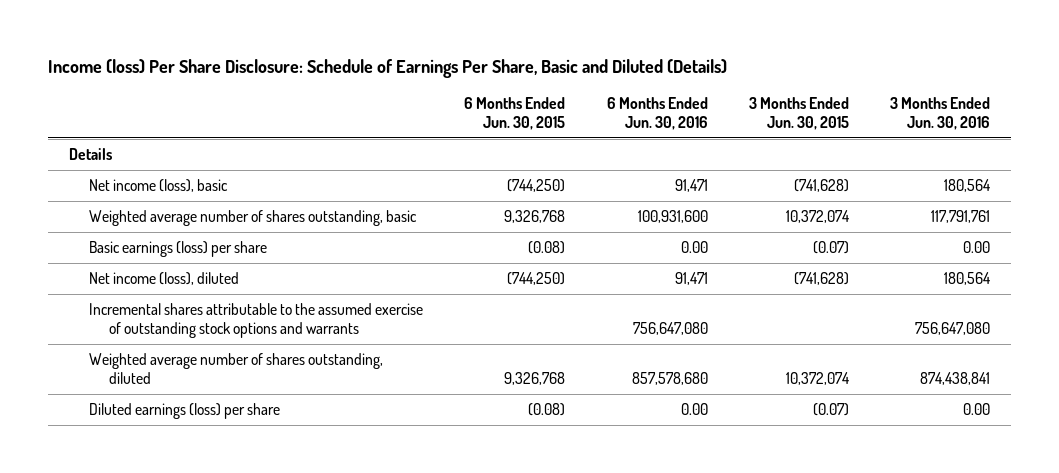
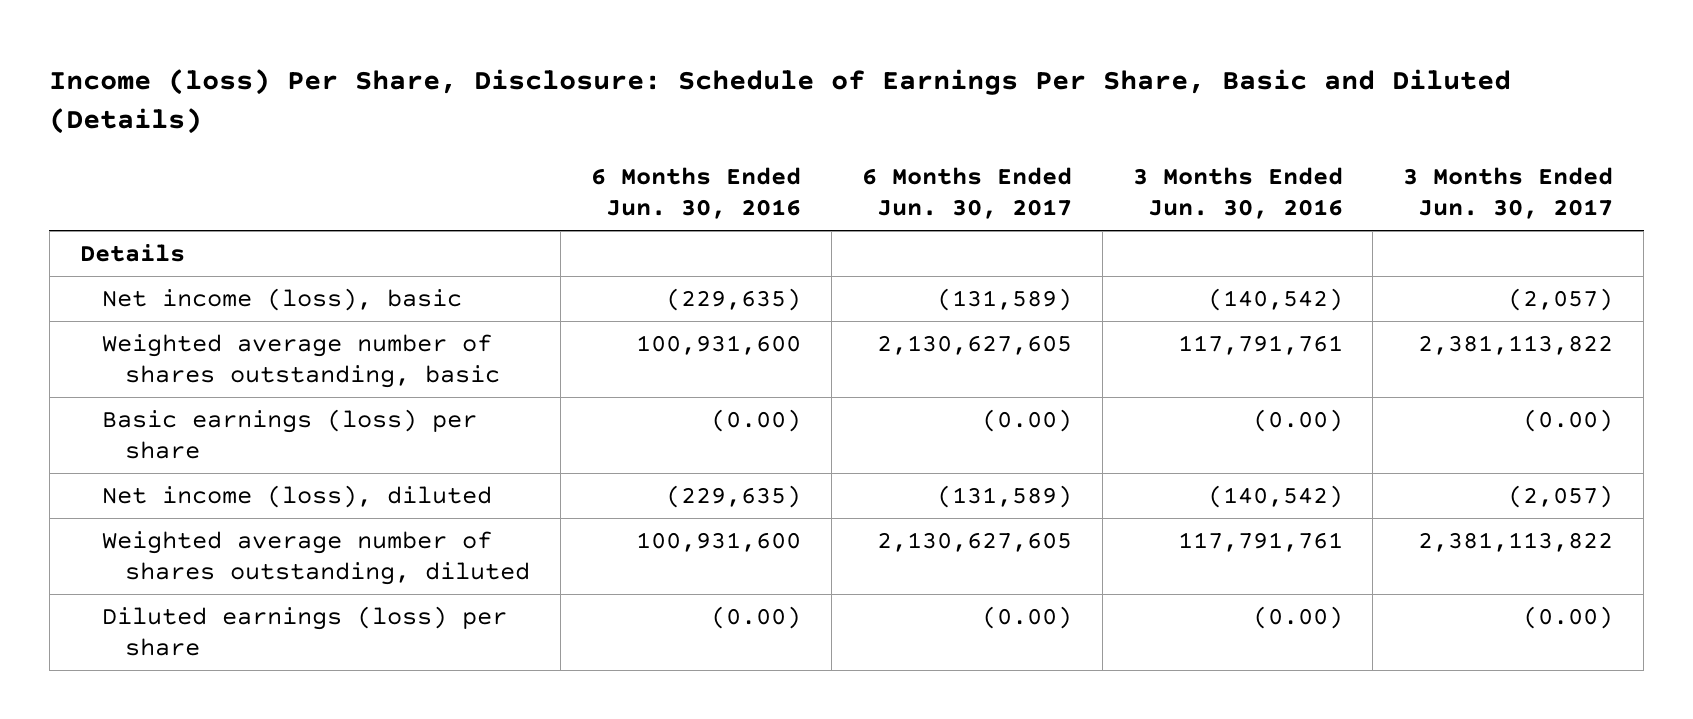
[48,58,728,78] Income (loss) Per Share Disclosure: Schedule of Earnings Per Share, Basic and Diluted (Details) -> [49,68,1512,135] Income (loss) Per Share, Disclosure: Schedule of Earnings Per Share, Basic and Diluted (Details)
[464,97,566,131] 6 Months Ended Jun. 30, 2015 -> none
[748,97,849,131] 3 Months Ended Jun. 30, 2015 -> none
none -> [861,166,1072,220] 6 Months Ended Jun. 30, 2017
none -> [1403,166,1614,220] 3 Months Ended Jun. 30, 2017
[674,179,708,193] 91,471 -> [665,288,801,312] (229,635)
[943,179,991,193] 180,564 -> [1207,288,1343,312] (140,542)
[89,303,424,339] Incremental shares attributable to the assumed exercise of outstanding stock options and warrants -> none
[680,241,708,254] 0.00 -> [710,409,801,433] (0.00)
[962,241,990,254] 0.00 -> [1252,409,1343,433] (0.00)
[674,272,708,286] 91,471 -> [665,485,801,509] (229,635)
[943,272,991,286] 180,564 -> [1207,485,1343,509] (140,542)
[631,372,708,386] 857,578,680 -> [635,532,801,553] 100,931,600
[919,372,990,386] 874,438,841 -> [1177,532,1343,553] 117,791,761
[680,403,708,416] 0.00 -> [710,606,801,630] (0.00)
[962,403,990,416] 0.00 -> [1252,606,1343,630] (0.00)

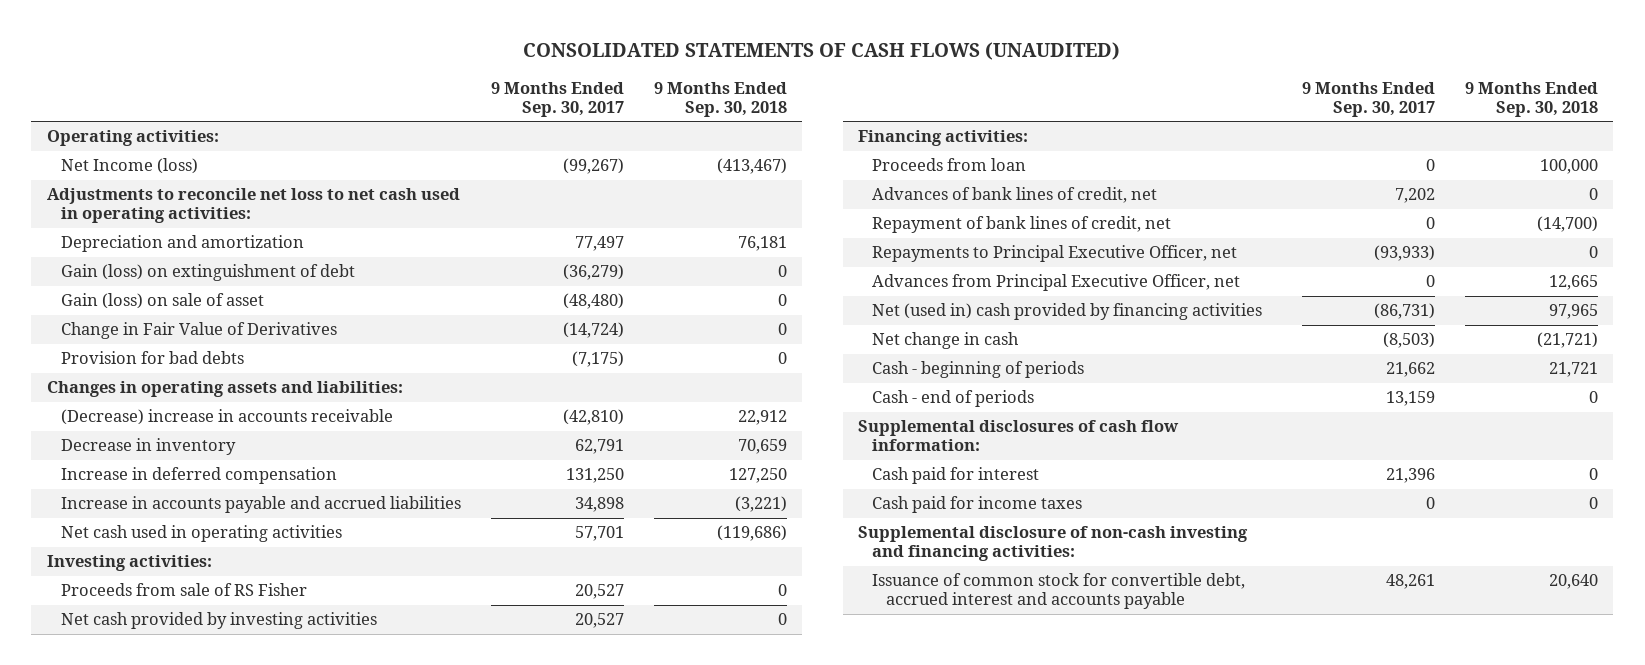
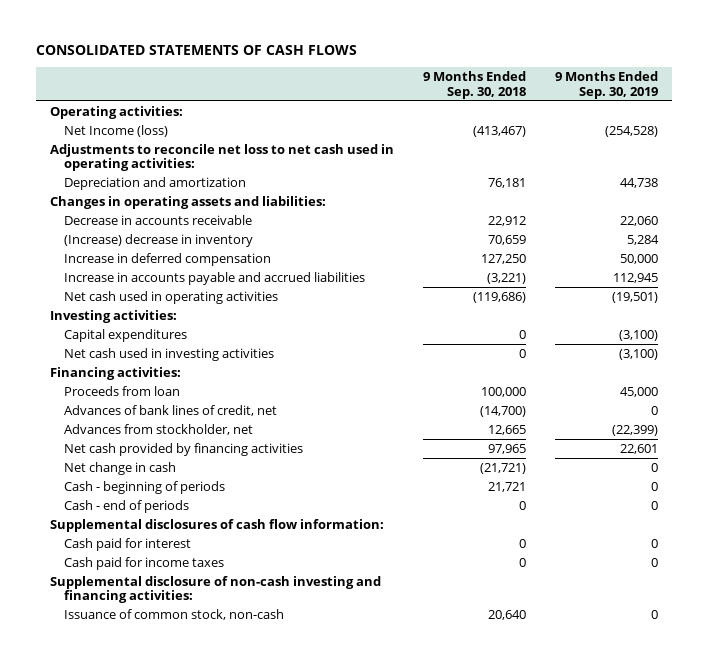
[523,41,1121,60] CONSOLIDATED STATEMENTS OF CASH FLOWS (UNAUDITED) -> [35,45,357,56] CONSOLIDATED STATEMENTS OF CASH FLOWS
[490,81,624,117] 9 Months Ended Sep. 30, 2017 -> none
none -> [555,71,659,99] 9 Months Ended Sep. 30, 2019
[60,264,355,282] Gain (loss) on extinguishment of debt -> none
[60,293,264,310] Gain (loss) on sale of asset -> none
[60,322,337,340] Change in Fair Value of Derivatives -> none
[60,351,244,365] Provision for bad debts -> none
[60,409,393,426] (Decrease) increase in accounts receivable -> [63,214,252,225] Decrease in accounts receivable
[60,438,236,456] Decrease in inventory -> [63,233,253,247] (Increase) decrease in inventory
[60,583,307,597] Proceeds from sale of RS Fisher -> none
none -> [63,328,187,342] Capital expenditures
[60,612,377,630] Net cash provided by investing activities -> [63,347,274,361] Net cash used in investing activities
[871,216,1171,234] Repayment of bank lines of credit, net -> none
[871,245,1237,263] Repayments to Principal Executive Officer, net -> none
[1589,188,1599,201] 0 -> [480,405,527,417] (14,700)
[871,274,1240,292] Advances from Principal Executive Officer, net -> [63,423,253,435] Advances from stockholder, net
[871,303,1262,321] Net (used in) cash provided by financing activities -> [63,442,303,456] Net cash provided by financing activities
[871,573,1245,610] Issuance of common stock for convertible debt, accrued interest and accounts payable -> [63,608,284,620] Issuance of common stock, non-cash

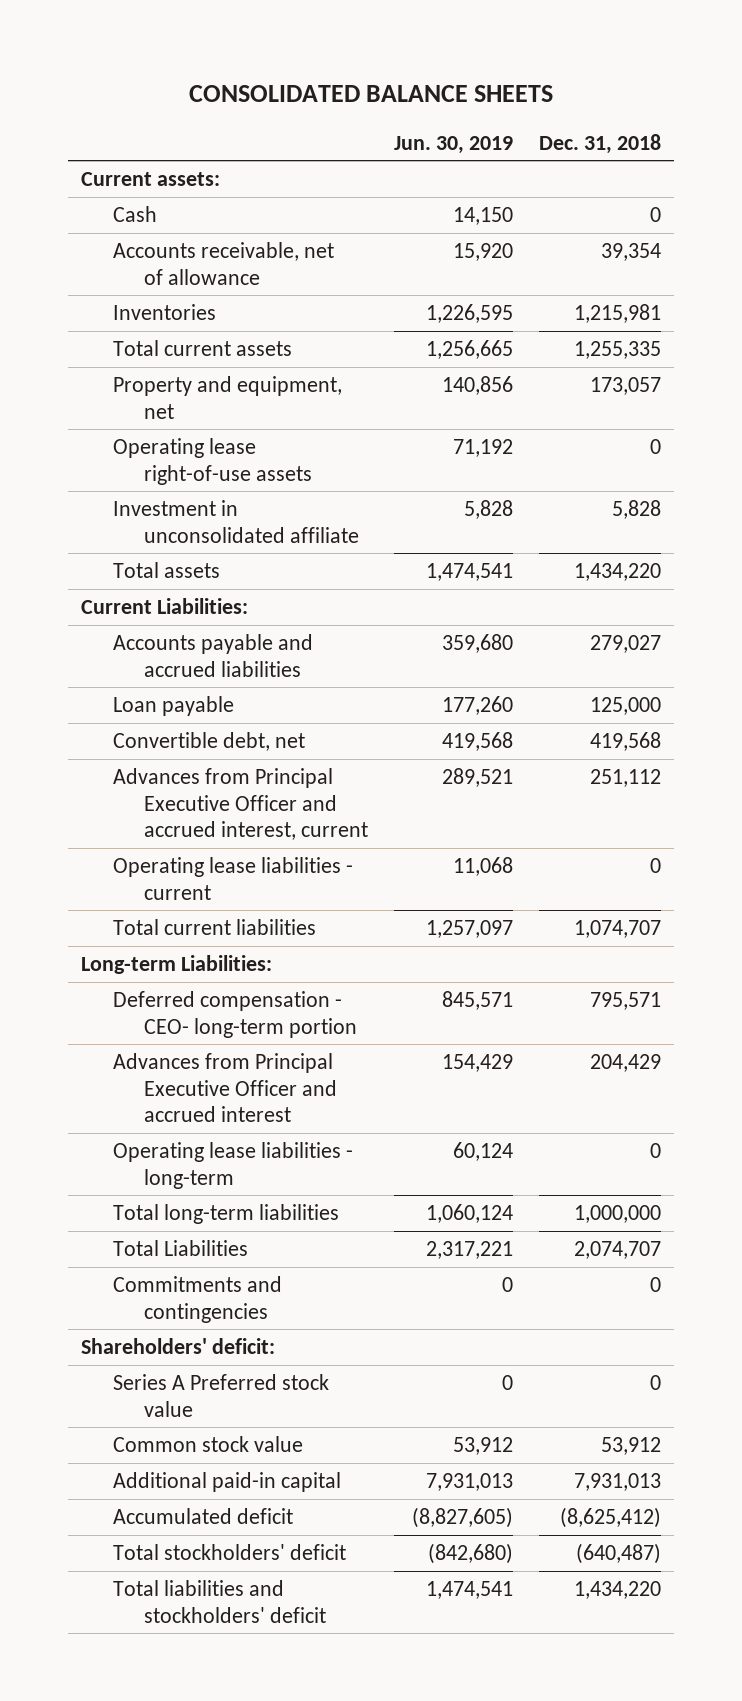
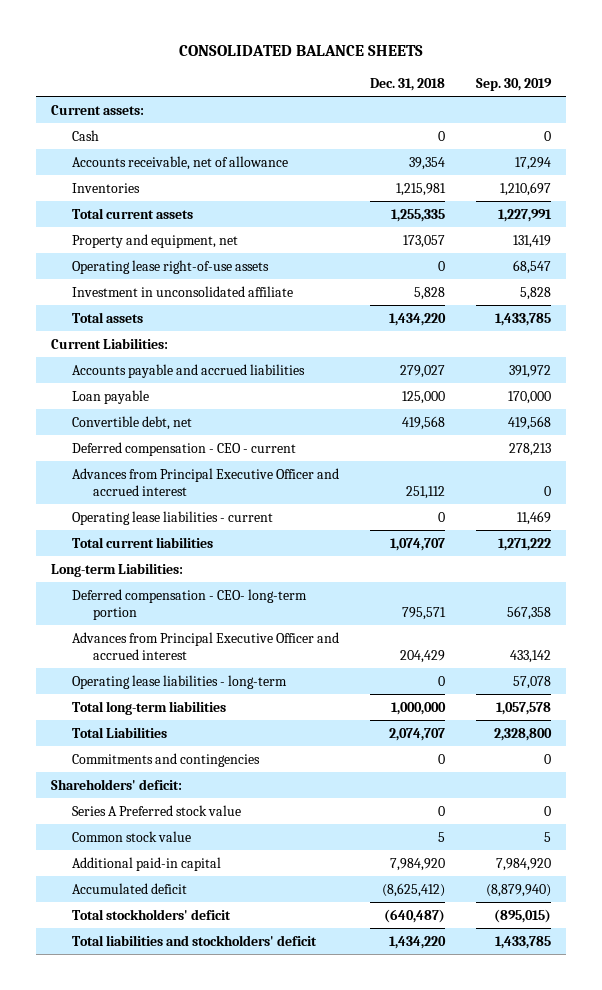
[394,135,514,154] Jun. 30, 2019 -> none
none -> [475,77,552,91] Sep. 30, 2019
none -> [71,441,296,456] Deferred compensation - CEO - current
[112,768,369,840] Advances from Principal Executive Officer and accrued interest, current -> [71,467,339,496] Advances from Principal Executive Officer and accrued interest
[601,1437,662,1456] 53,912 -> [437,831,445,842] 5
[574,1473,662,1492] 7,931,013 -> [389,857,445,871] 7,984,920

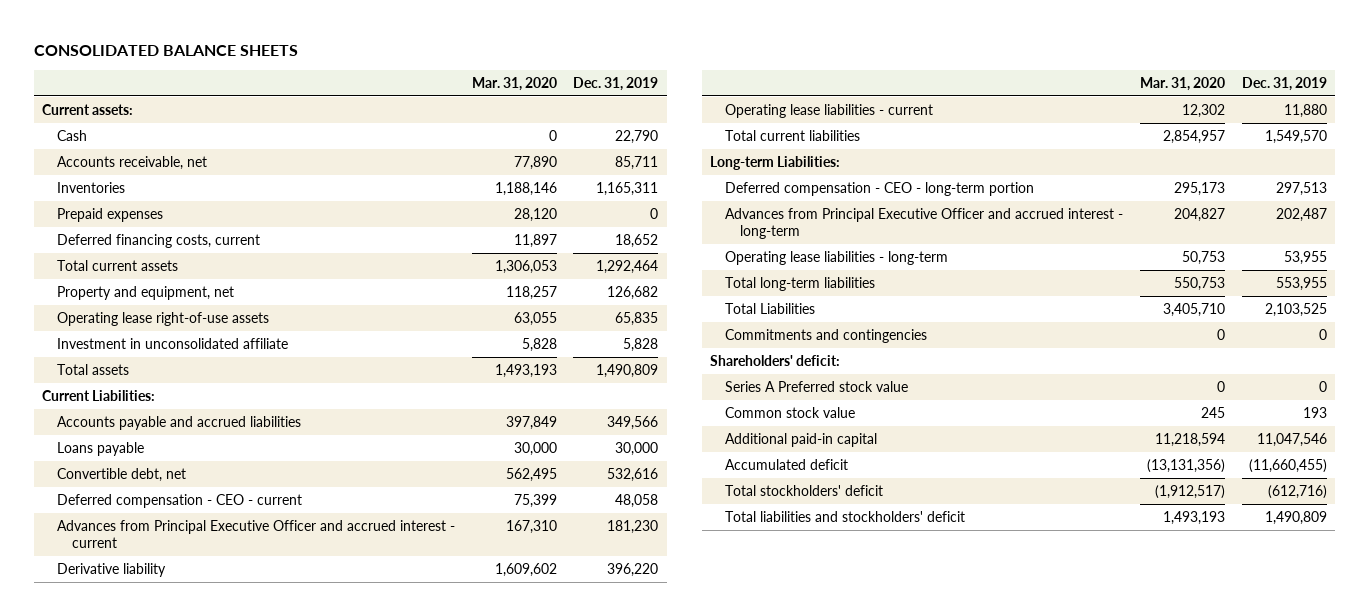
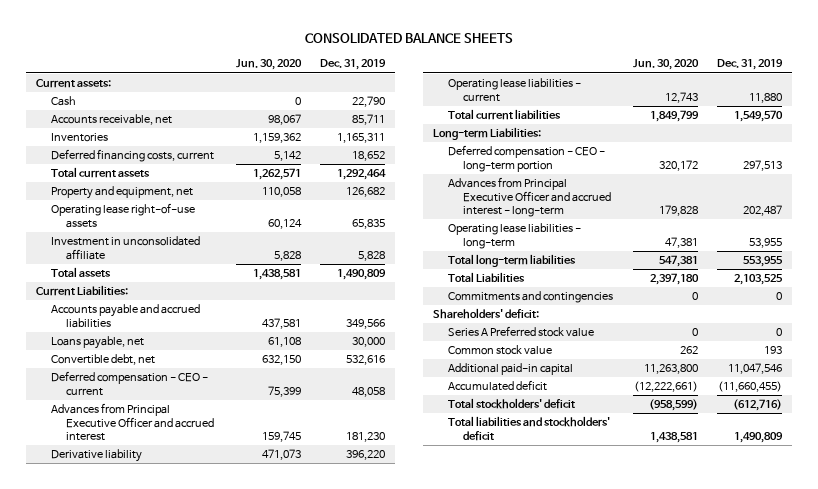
[471,76,557,91] Mar. 31, 2020 -> none
none -> [235,59,302,71] Jun. 30, 2020
[56,208,163,223] Prepaid expenses -> none
[56,442,144,457] Loans payable -> [50,336,144,350] Loans payable, net
[56,520,455,549] Advances from Principal Executive Officer and accrued interest - current -> [50,403,215,442] Advances from Principal Executive Officer and accrued interest

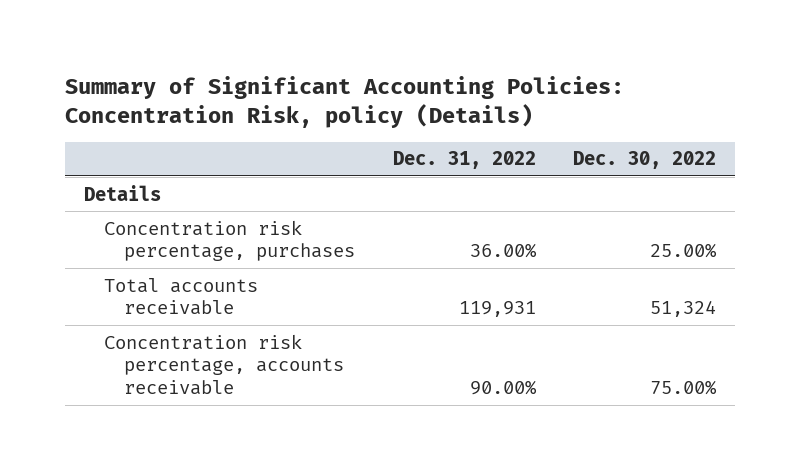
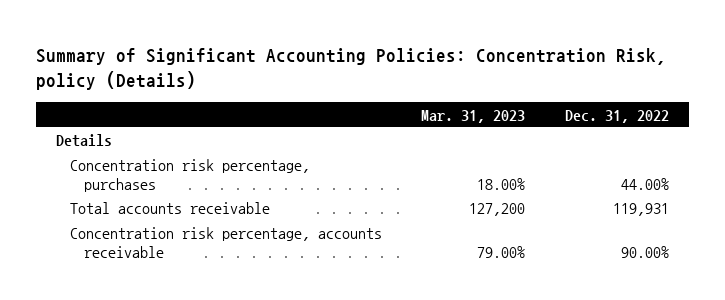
[573,151,717,170] Dec. 30, 2022 -> none
none -> [421,109,526,123] Mar. 31, 2023
[469,243,537,259] 36.00% -> [620,178,669,191] 44.00%

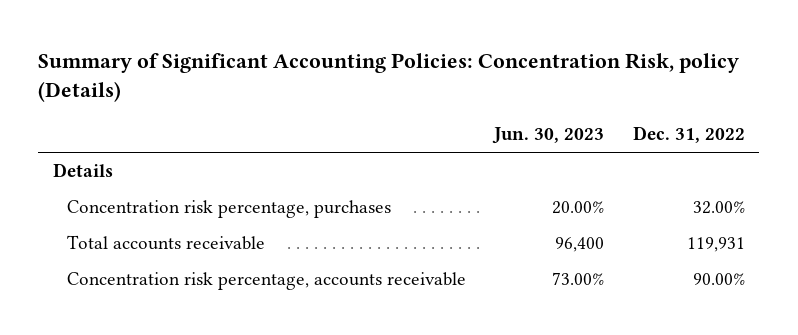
[421,109,526,123] Mar. 31, 2023 -> none
none -> [492,127,605,145] Jun. 30, 2023
[620,178,669,191] 44.00% -> [693,201,746,215] 32.00%

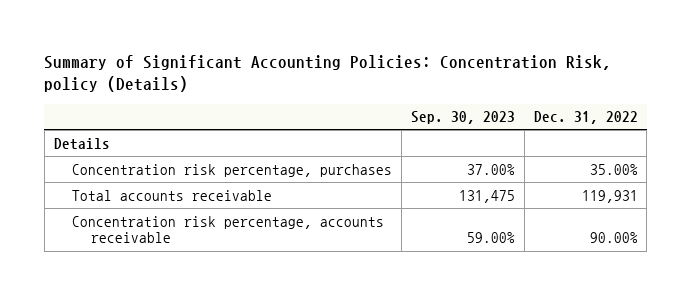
[492,127,605,145] Jun. 30, 2023 -> none
none -> [410,111,515,125] Sep. 30, 2023
[693,201,746,215] 32.00% -> [589,163,638,175] 35.00%

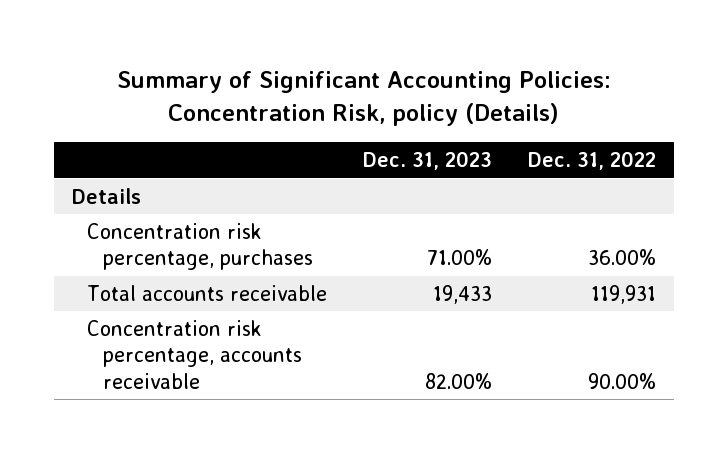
[410,111,515,125] Sep. 30, 2023 -> none
none -> [362,151,492,171] Dec. 31, 2023
[589,163,638,175] 35.00% -> [587,249,656,266] 36.00%

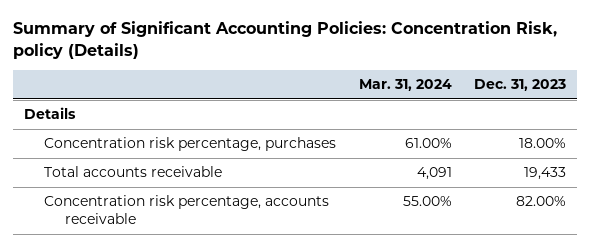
[527,151,656,171] Dec. 31, 2022 -> none
none -> [358,79,452,92] Mar. 31, 2024
[426,249,492,266] 71.00% -> [518,138,566,149] 18.00%

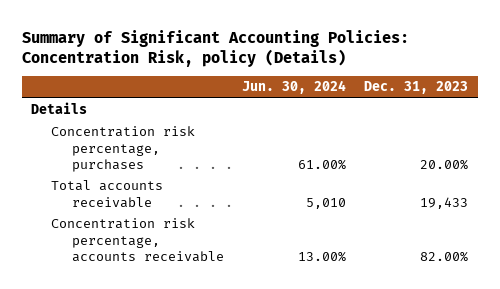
[358,79,452,92] Mar. 31, 2024 -> none
none -> [241,80,346,95] Jun. 30, 2024
[518,138,566,149] 18.00% -> [420,158,469,170] 20.00%

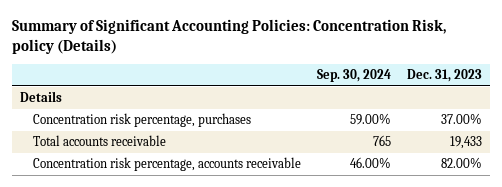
[241,80,346,95] Jun. 30, 2024 -> none
none -> [317,69,392,83] Sep. 30, 2024
[420,158,469,170] 20.00% -> [441,113,483,125] 37.00%

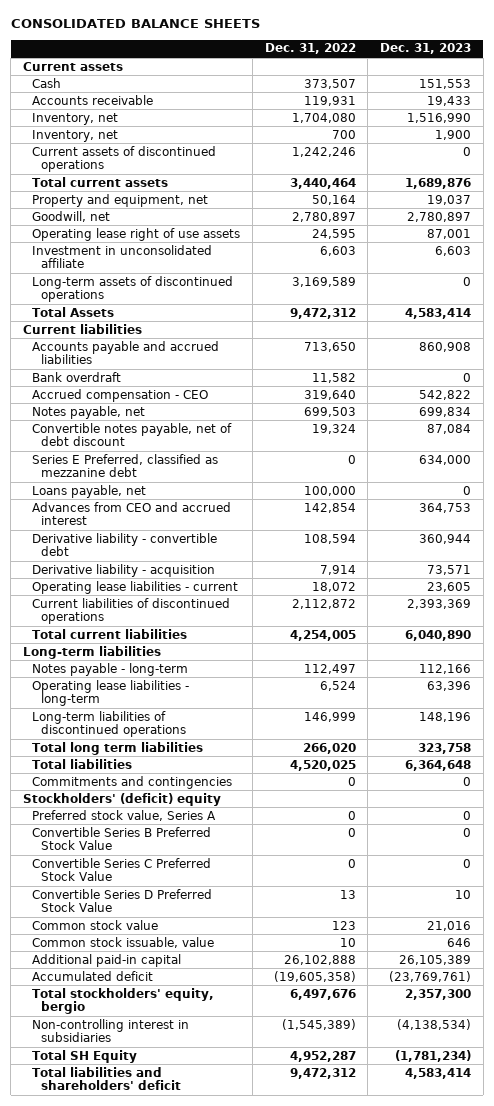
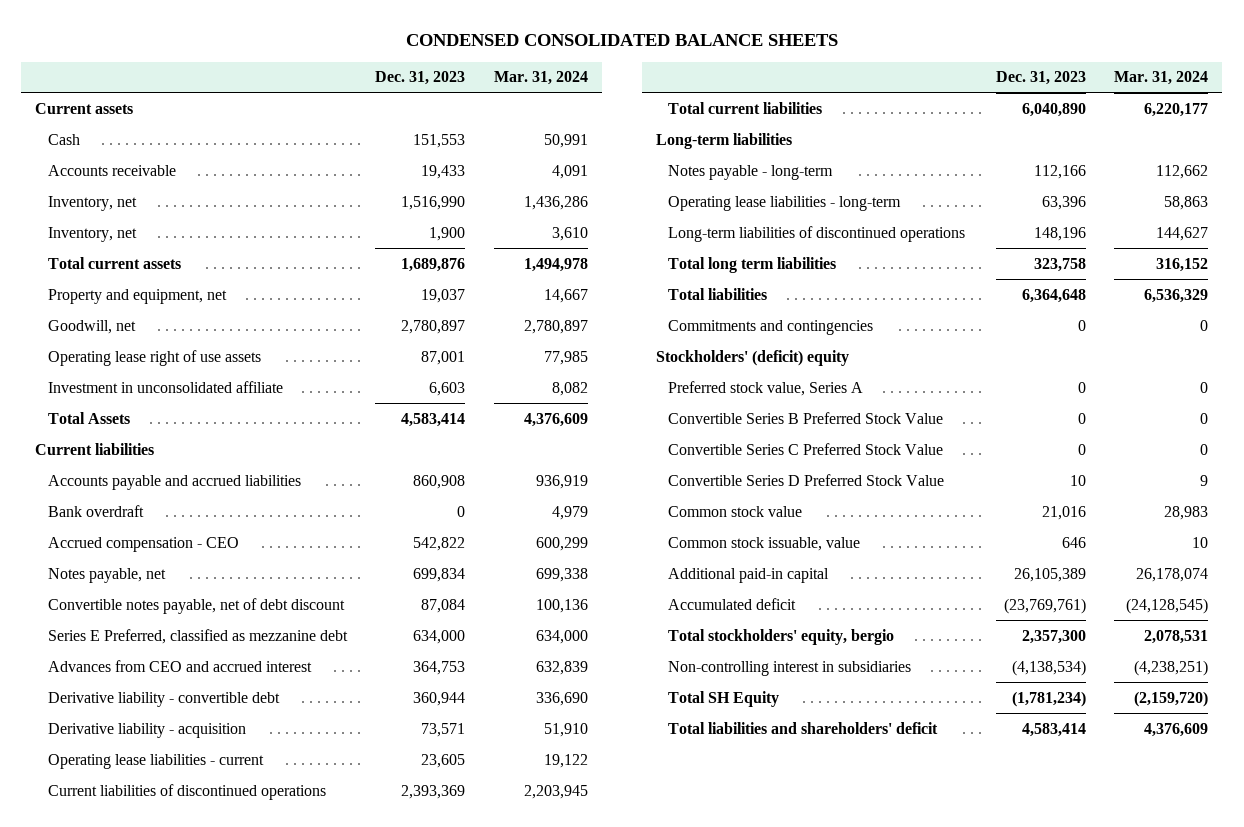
[10,19,260,29] CONSOLIDATED BALANCE SHEETS -> [405,33,838,46] CONDENSED CONSOLIDATED BALANCE SHEETS
[264,43,356,55] Dec. 31, 2022 -> none
none -> [493,71,588,86] Mar. 31, 2024
[32,145,217,173] Current assets of discontinued operations -> none
[32,275,234,303] Long-term assets of discontinued operations -> none
[32,484,147,498] Loans payable, net -> none

